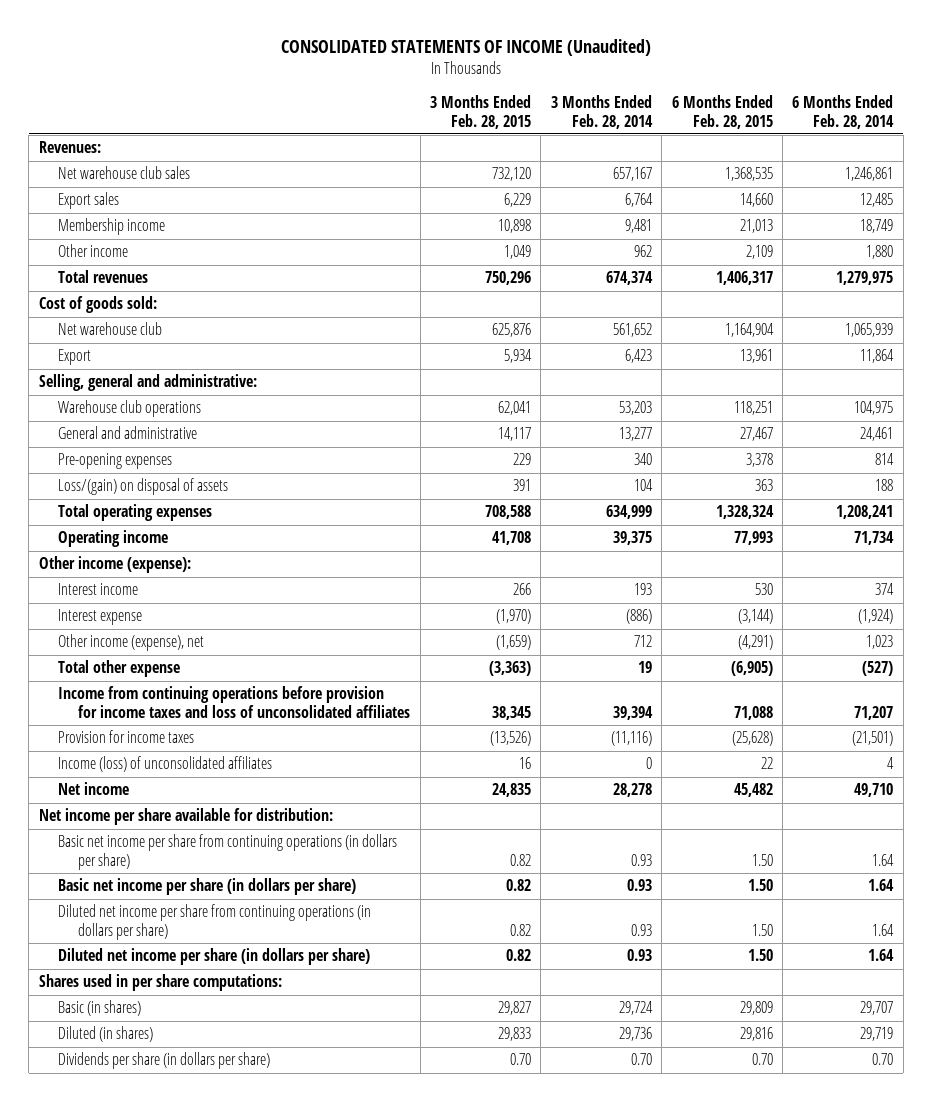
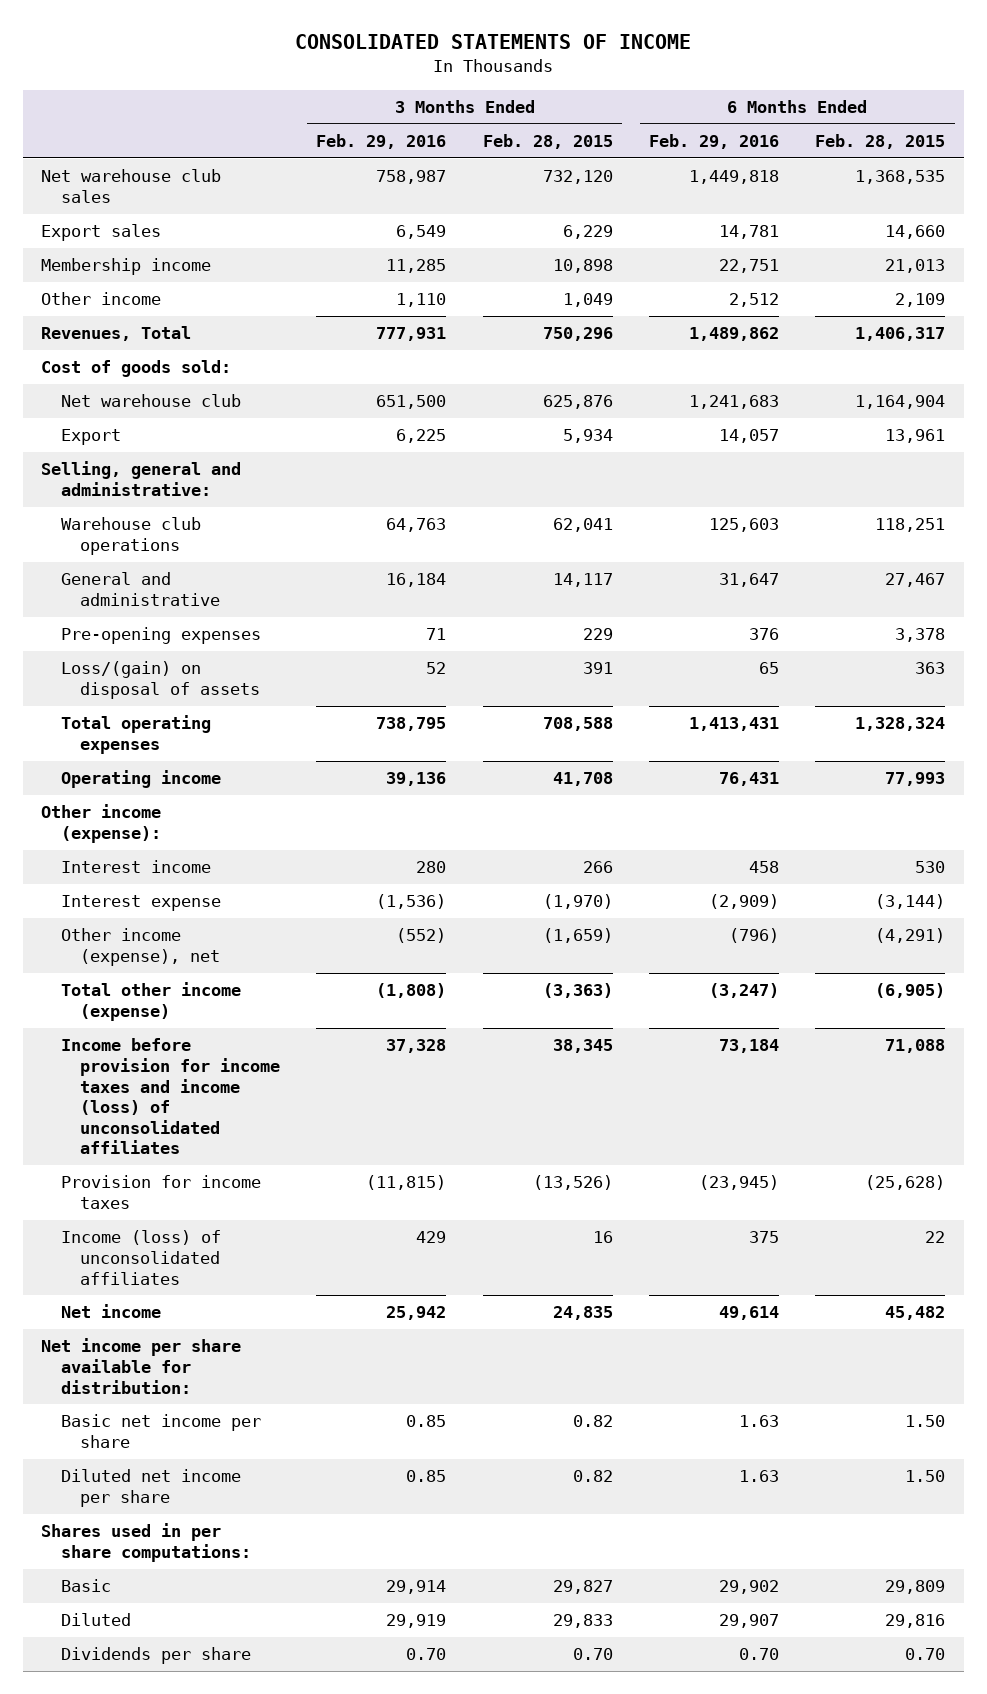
[281,38,652,56] CONSOLIDATED STATEMENTS OF INCOME (Unaudited) -> [295,34,692,50] CONSOLIDATED STATEMENTS OF INCOME
[550,95,653,129] 3 Months Ended Feb. 28, 2014 -> none
[792,95,895,129] 6 Months Ended Feb. 28, 2014 -> none
none -> [316,133,447,149] Feb. 29, 2016
none -> [649,133,780,149] Feb. 29, 2016
[38,141,101,154] Revenues: -> none
[58,270,149,284] Total revenues -> [41,326,192,342] Revenues, Total
[58,660,181,678] Total other expense -> [60,982,241,1021] Total other income (expense)
[58,686,411,718] Income from continuing operations before provision for income taxes and loss of unconsolidated affiliates -> [60,1038,281,1155] Income before provision for income taxes and income (loss) of unconsolidated affiliates
[58,834,398,870] Basic net income per share from continuing operations (in dollars per share) -> none
[58,904,372,940] Diluted net income per share from continuing operations (in dollars per share) -> none
[58,878,357,896] Basic net income per share (in dollars per share) -> [60,1414,261,1448] Basic net income per share
[58,948,371,966] Diluted net income per share (in dollars per share) -> [60,1469,241,1507] Diluted net income per share
[58,1000,142,1017] Basic (in shares) -> [60,1579,111,1593] Basic
[58,1026,154,1043] Diluted (in shares) -> [60,1613,131,1627] Diluted
[58,1052,271,1070] Dividends per share (in dollars per share) -> [60,1647,251,1665] Dividends per share

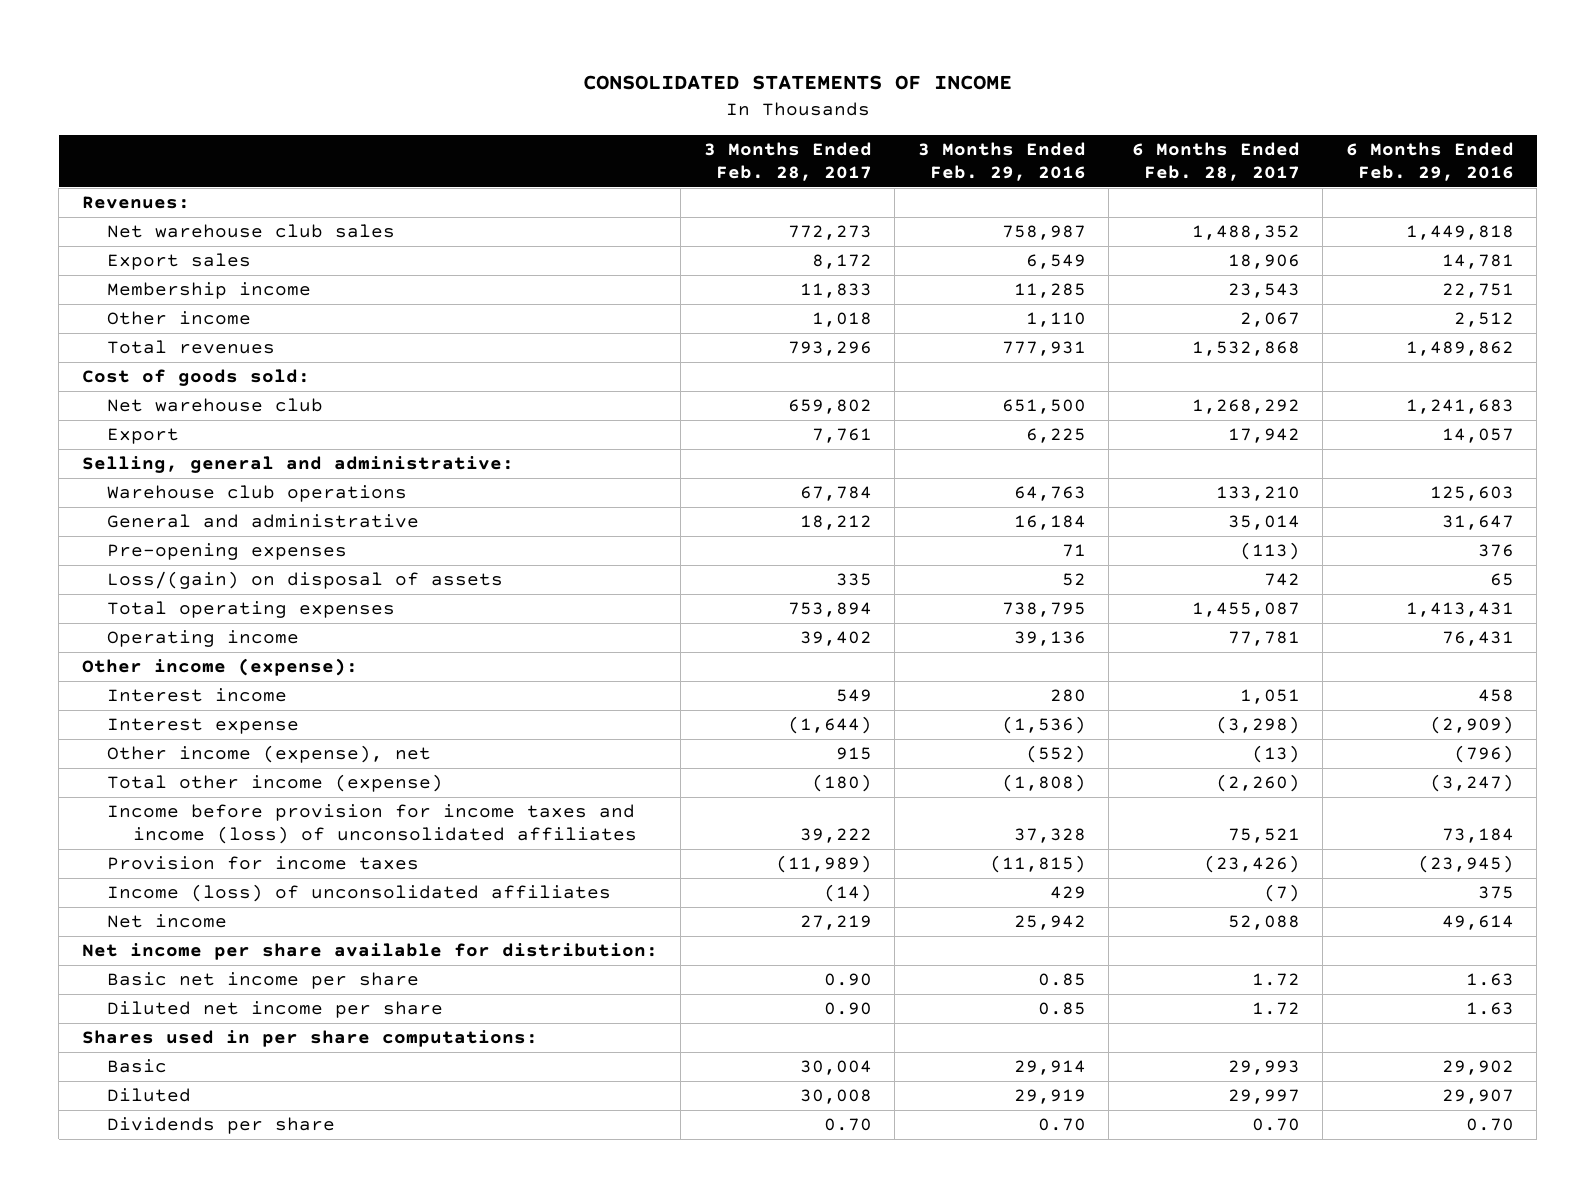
[482,133,613,149] Feb. 28, 2015 -> none
[815,133,946,149] Feb. 28, 2015 -> none
none -> [703,141,872,181] 3 Months Ended Feb. 28, 2017
none -> [1131,141,1300,181] 6 Months Ended Feb. 28, 2017
none -> [81,196,190,210] Revenues:
[41,326,192,342] Revenues, Total -> [107,340,276,355] Total revenues

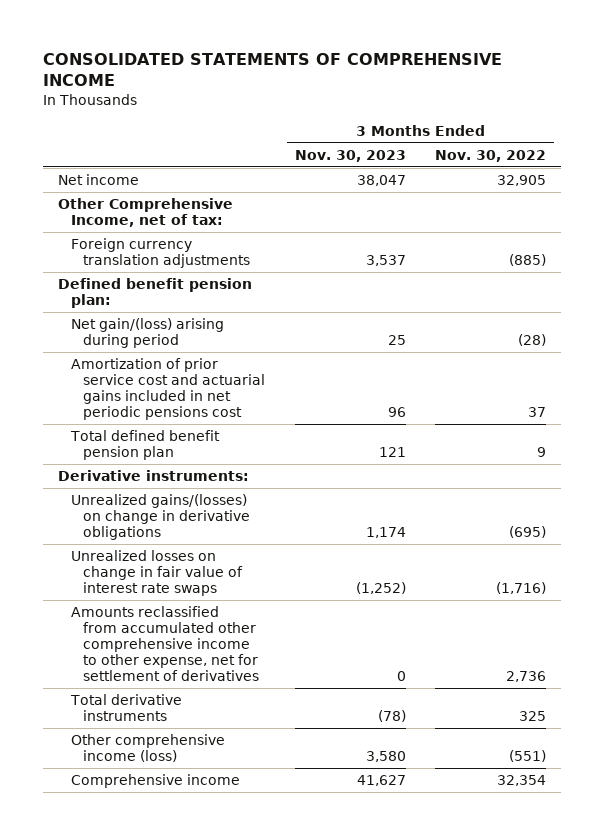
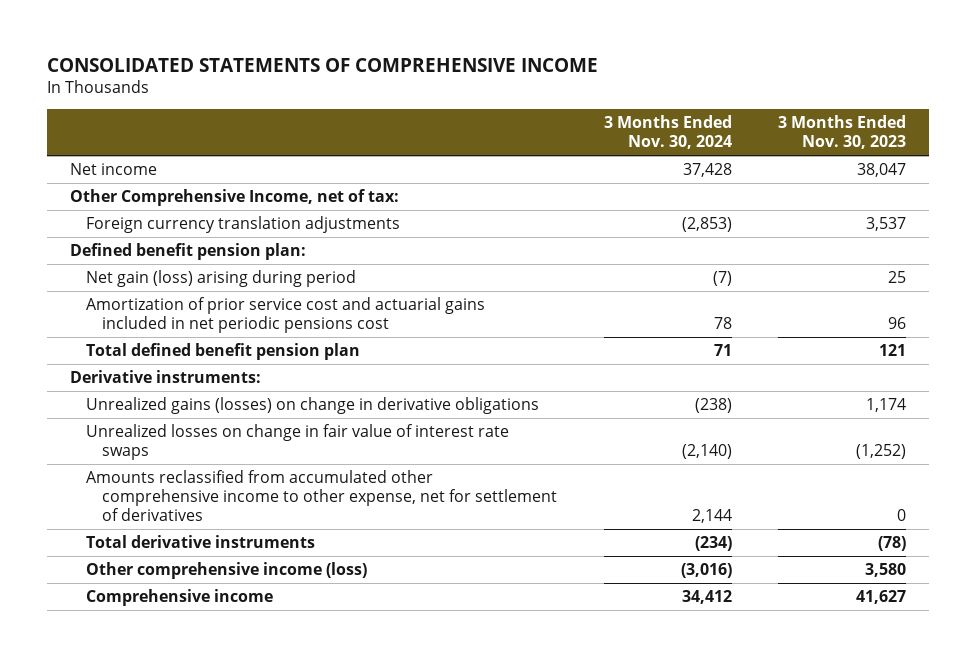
[435,149,547,162] Nov. 30, 2022 -> none
none -> [603,115,732,150] 3 Months Ended Nov. 30, 2024
[70,318,224,349] Net gain/(loss) arising during period -> [86,270,357,288] Net gain (loss) arising during period
[70,494,251,541] Unrealized gains/(losses) on change in derivative obligations -> [86,397,540,415] Unrealized gains (losses) on change in derivative obligations

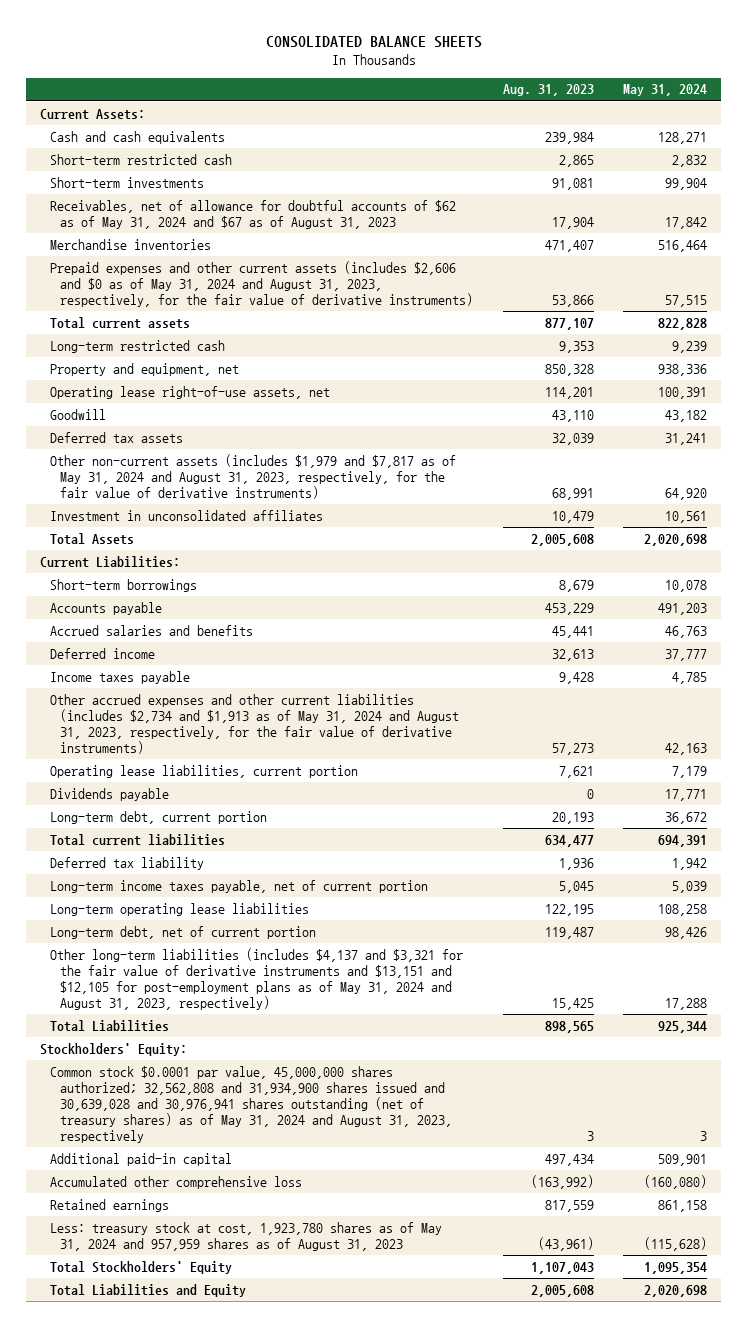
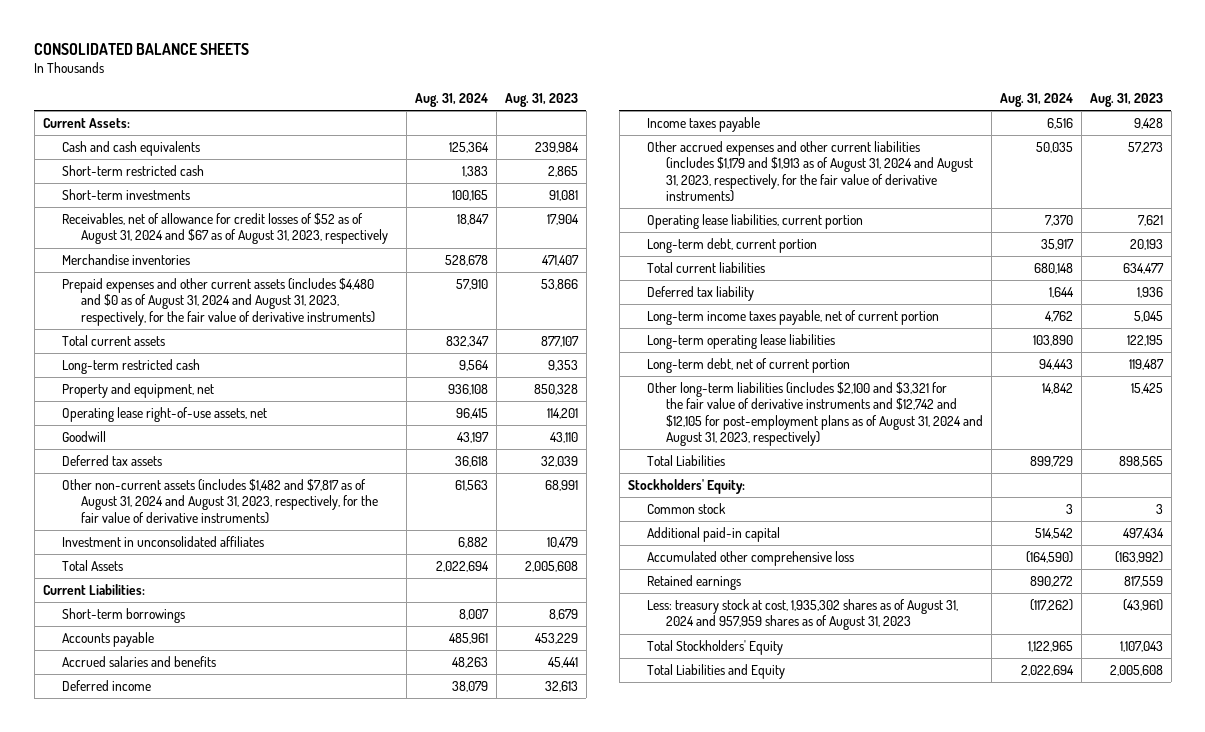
[622,84,707,97] May 31, 2024 -> none
none -> [414,92,488,107] Aug. 31, 2024
[50,199,457,229] Receivables, net of allowance for doubtful accounts of $62 as of May 31, 2024 and $67 as of August 31, 2023 -> [61,212,388,245] Receivables, net of allowance for credit losses of $52 as of August 31, 2024 and $67 as of August 31, 2023, respectively
[50,260,474,307] Prepaid expenses and other current assets (includes $2,606 and $0 as of May 31, 2024 and August 31, 2023, respectively, for the fair value of derivative instruments) -> [61,277,375,326] Prepaid expenses and other current assets (includes $4,480 and $0 as of August 31, 2024 and August 31, 2023, respectively, for the fair value of derivative instruments)
[50,453,457,499] Other non-current assets (includes $1,979 and $7,817 as of May 31, 2024 and August 31, 2023, respectively, for the fair value of derivative instruments) -> [61,478,378,524] Other non-current assets (includes $1,482 and $7,817 as of August 31, 2024 and August 31, 2023, respectively, for the fair value of derivative instruments)
[50,693,460,754] Other accrued expenses and other current liabilities (includes $2,734 and $1,913 as of May 31, 2024 and August 31, 2023, respectively, for the fair value of derivative instruments) -> [646,140,974,202] Other accrued expenses and other current liabilities (includes $1,179 and $1,913 as of August 31, 2024 and August 31, 2023, respectively, for the fair value of derivative instruments)
[50,787,170,801] Dividends payable -> none
[50,947,464,1010] Other long-term liabilities (includes $4,137 and $3,321 for the fair value of derivative instruments and $13,151 and $12,105 for post-employment plans as of May 31, 2024 and August 31, 2023, respectively) -> [646,381,984,446] Other long-term liabilities (includes $2,100 and $3,321 for the fair value of derivative instruments and $12,742 and $12,105 for post-employment plans as of August 31, 2024 and August 31, 2023, respectively)
[50,1065,453,1143] Common stock $0.0001 par value, 45,000,000 shares authorized; 32,562,808 and 31,934,900 shares issued and 30,639,028 and 30,976,941 shares outstanding (net of treasury shares) as of May 31, 2024 and August 31, 2023, respectively -> [646,502,726,514] Common stock
[50,1221,443,1251] Less: treasury stock at cost, 1,923,780 shares as of May 31, 2024 and 957,959 shares as of August 31, 2023 -> [646,598,958,631] Less: treasury stock at cost, 1,935,302 shares as of August 31, 2024 and 957,959 shares as of August 31, 2023

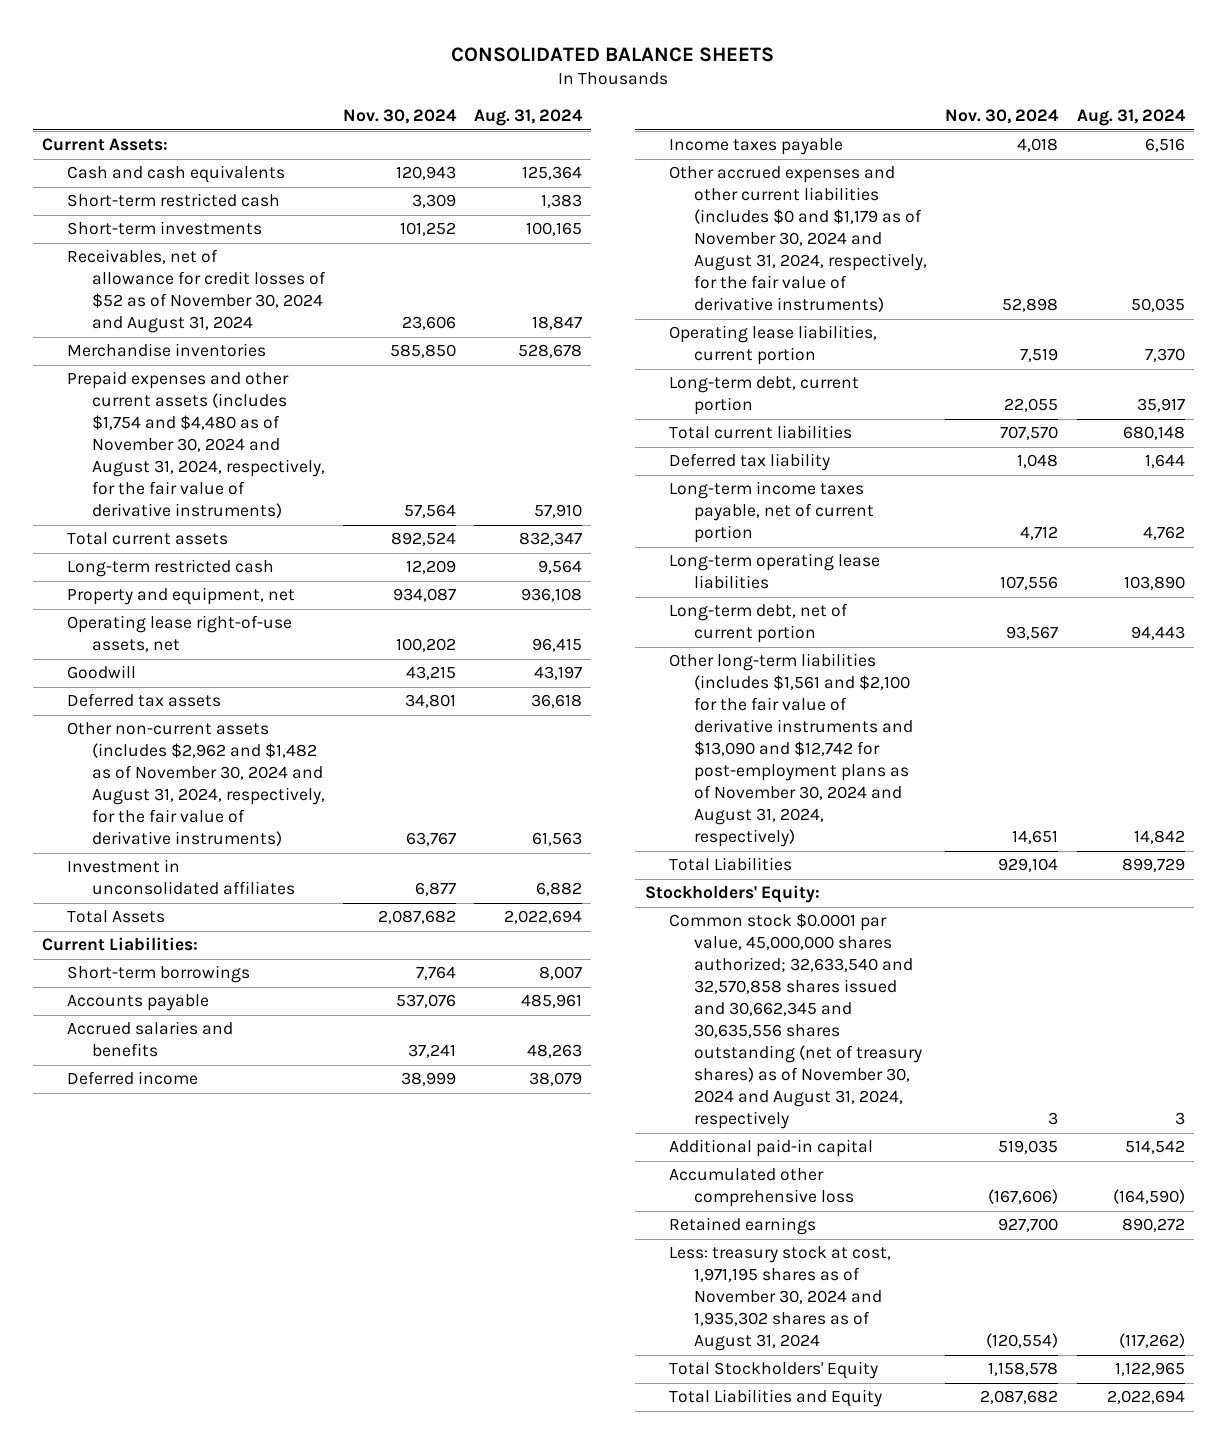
[504,92,578,107] Aug. 31, 2023 -> none
none -> [342,109,457,125] Nov. 30, 2024
[61,212,388,245] Receivables, net of allowance for credit losses of $52 as of August 31, 2024 and $67 as of August 31, 2023, respectively -> [66,249,326,334] Receivables, net of allowance for credit losses of $52 as of November 30, 2024 and August 31, 2024
[61,277,375,326] Prepaid expenses and other current assets (includes $4,480 and $0 as of August 31, 2024 and August 31, 2023, respectively, for the fair value of derivative instruments) -> [66,371,325,519] Prepaid expenses and other current assets (includes $1,754 and $4,480 as of November 30, 2024 and August 31, 2024, respectively, for the fair value of derivative instruments)
[61,478,378,524] Other non-current assets (includes $1,482 and $7,817 as of August 31, 2024 and August 31, 2023, respectively, for the fair value of derivative instruments) -> [66,722,325,847] Other non-current assets (includes $2,962 and $1,482 as of November 30, 2024 and August 31, 2024, respectively, for the fair value of derivative instruments)
[646,140,974,202] Other accrued expenses and other current liabilities (includes $1,179 and $1,913 as of August 31, 2024 and August 31, 2023, respectively, for the fair value of derivative instruments) -> [669,166,927,313] Other accrued expenses and other current liabilities (includes $0 and $1,179 as of November 30, 2024 and August 31, 2024, respectively, for the fair value of derivative instruments)
[646,381,984,446] Other long-term liabilities (includes $2,100 and $3,321 for the fair value of derivative instruments and $12,742 and $12,105 for post-employment plans as of August 31, 2024 and August 31, 2023, respectively) -> [669,653,913,848] Other long-term liabilities (includes $1,561 and $2,100 for the fair value of derivative instruments and $13,090 and $12,742 for post-employment plans as of November 30, 2024 and August 31, 2024, respectively)
[646,502,726,514] Common stock -> [669,913,922,1130] Common stock $0.0001 par value, 45,000,000 shares authorized; 32,633,540 and 32,570,858 shares issued and 30,662,345 and 30,635,556 shares outstanding (net of treasury shares) as of November 30, 2024 and August 31, 2024, respectively
[646,598,958,631] Less: treasury stock at cost, 1,935,302 shares as of August 31, 2024 and 957,959 shares as of August 31, 2023 -> [669,1246,892,1352] Less: treasury stock at cost, 1,971,195 shares as of November 30, 2024 and 1,935,302 shares as of August 31, 2024

